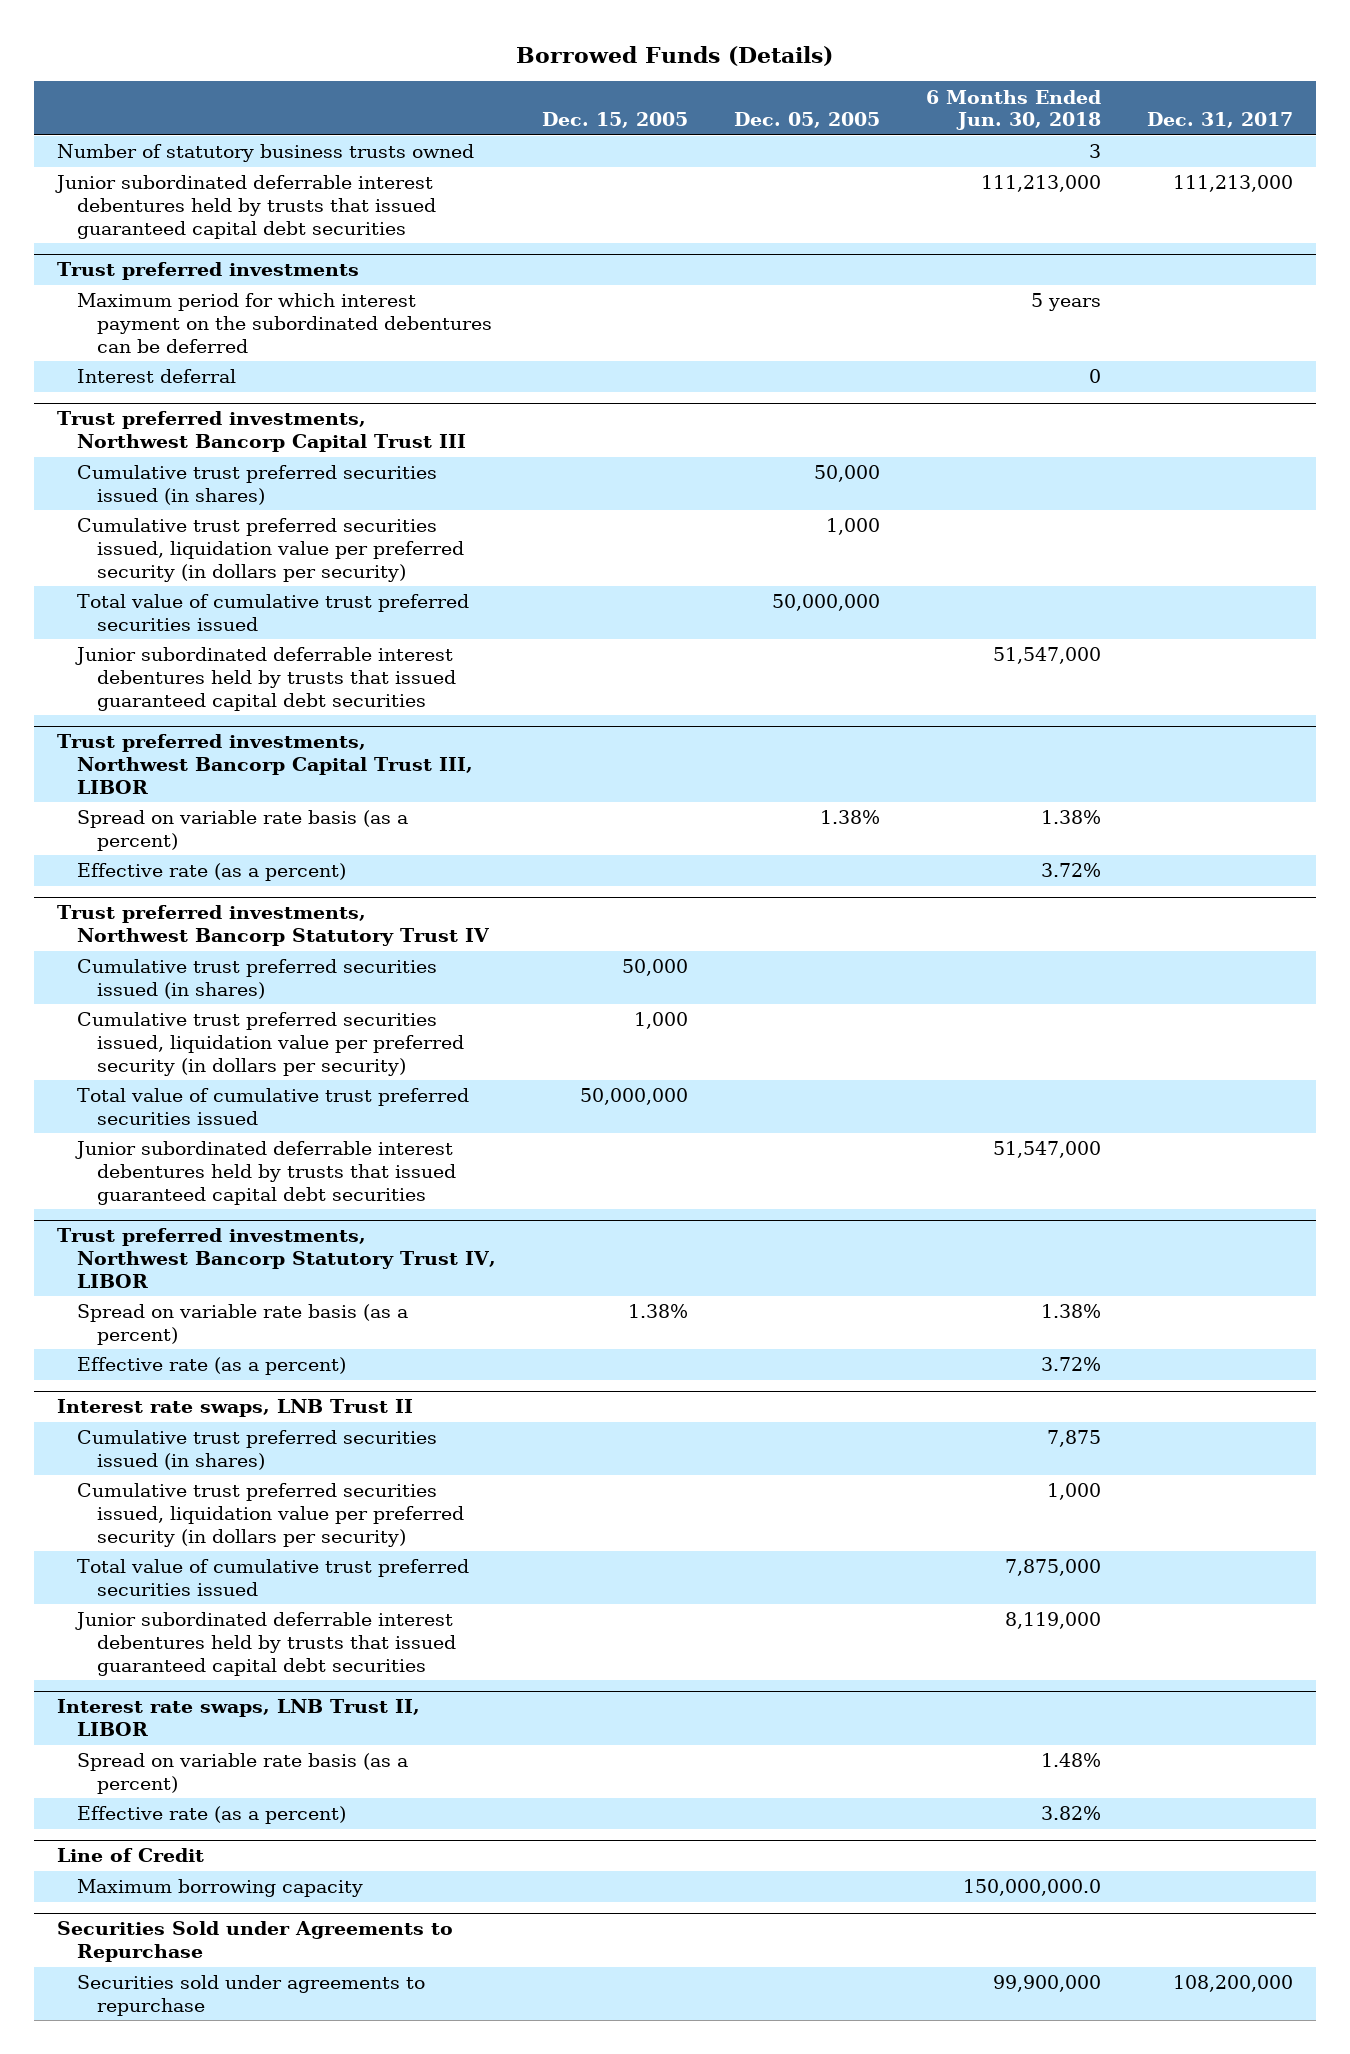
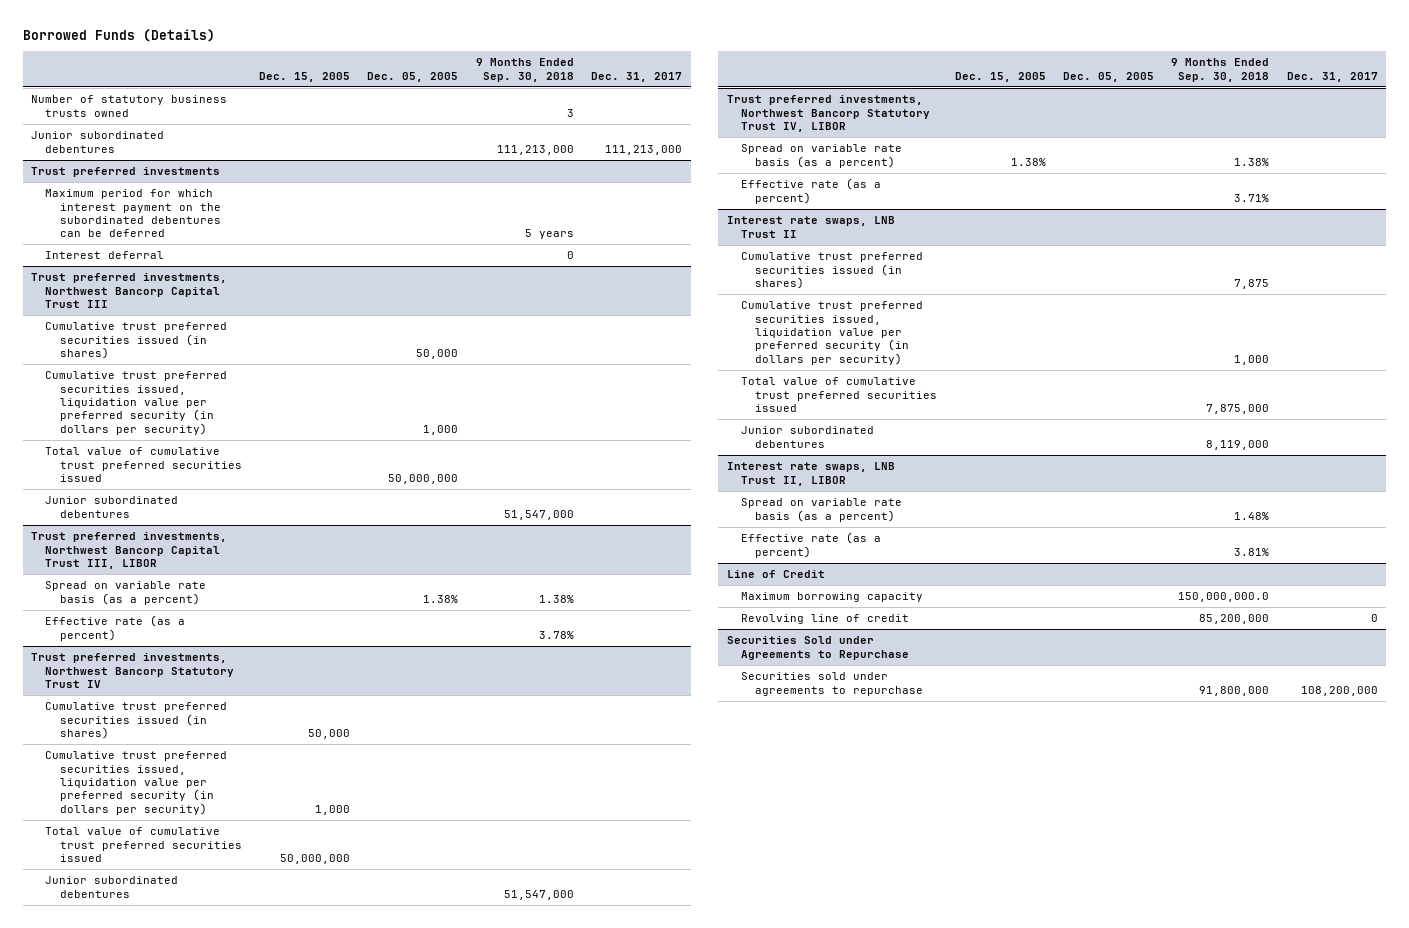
[926,89,1102,131] 6 Months Ended Jun. 30, 2018 -> none
none -> [475,58,574,82] 9 Months Ended Sep. 30, 2018
[54,175,437,239] Junior subordinated deferrable interest debentures held by trusts that issued guaranteed capital debt securities -> [31,131,165,153] Junior subordinated debentures
[75,647,457,711] Junior subordinated deferrable interest debentures held by trusts that issued guaranteed capital debt securities -> [45,496,179,518] Junior subordinated debentures
[75,1141,457,1205] Junior subordinated deferrable interest debentures held by trusts that issued guaranteed capital debt securities -> [45,876,179,898] Junior subordinated debentures
[75,1612,457,1676] Junior subordinated deferrable interest debentures held by trusts that issued guaranteed capital debt securities -> [741,426,875,448] Junior subordinated debentures
none -> [741,614,910,625] Revolving line of credit

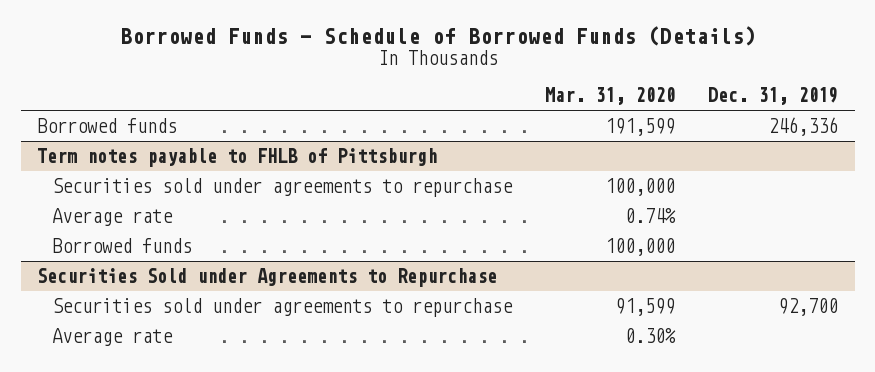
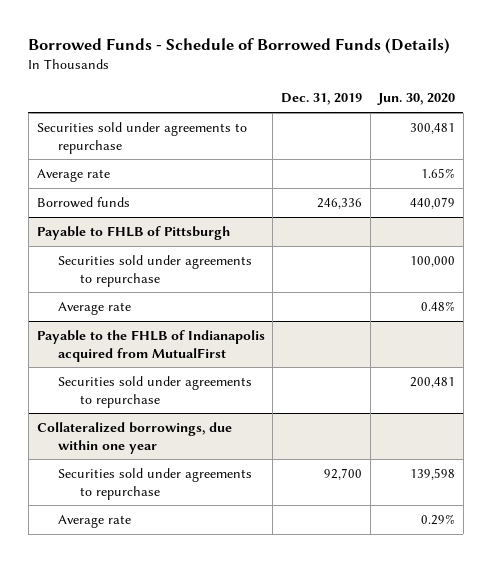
[545,87,676,106] Mar. 31, 2020 -> none
none -> [377,93,456,106] Jun. 30, 2020
none -> [36,121,247,154] Securities sold under agreements to repurchase
none -> [36,168,110,182] Average rate
[37,148,438,168] Term notes payable to FHLB of Pittsburgh -> none
[52,178,514,198] Securities sold under agreements to repurchase -> none
[52,208,174,227] Average rate -> none
[52,238,193,254] Borrowed funds -> none
none -> [36,225,230,240] Payable to FHLB of Pittsburgh
none -> [58,254,253,287] Securities sold under agreements to repurchase
none -> [58,301,132,315] Average rate
none -> [36,329,265,362] Payable to the FHLB of Indianapolis acquired from MutualFirst
none -> [58,375,253,408] Securities sold under agreements to repurchase
[37,268,498,288] Securities Sold under Agreements to Repurchase -> [36,421,232,454] Collateralized borrowings, due within one year

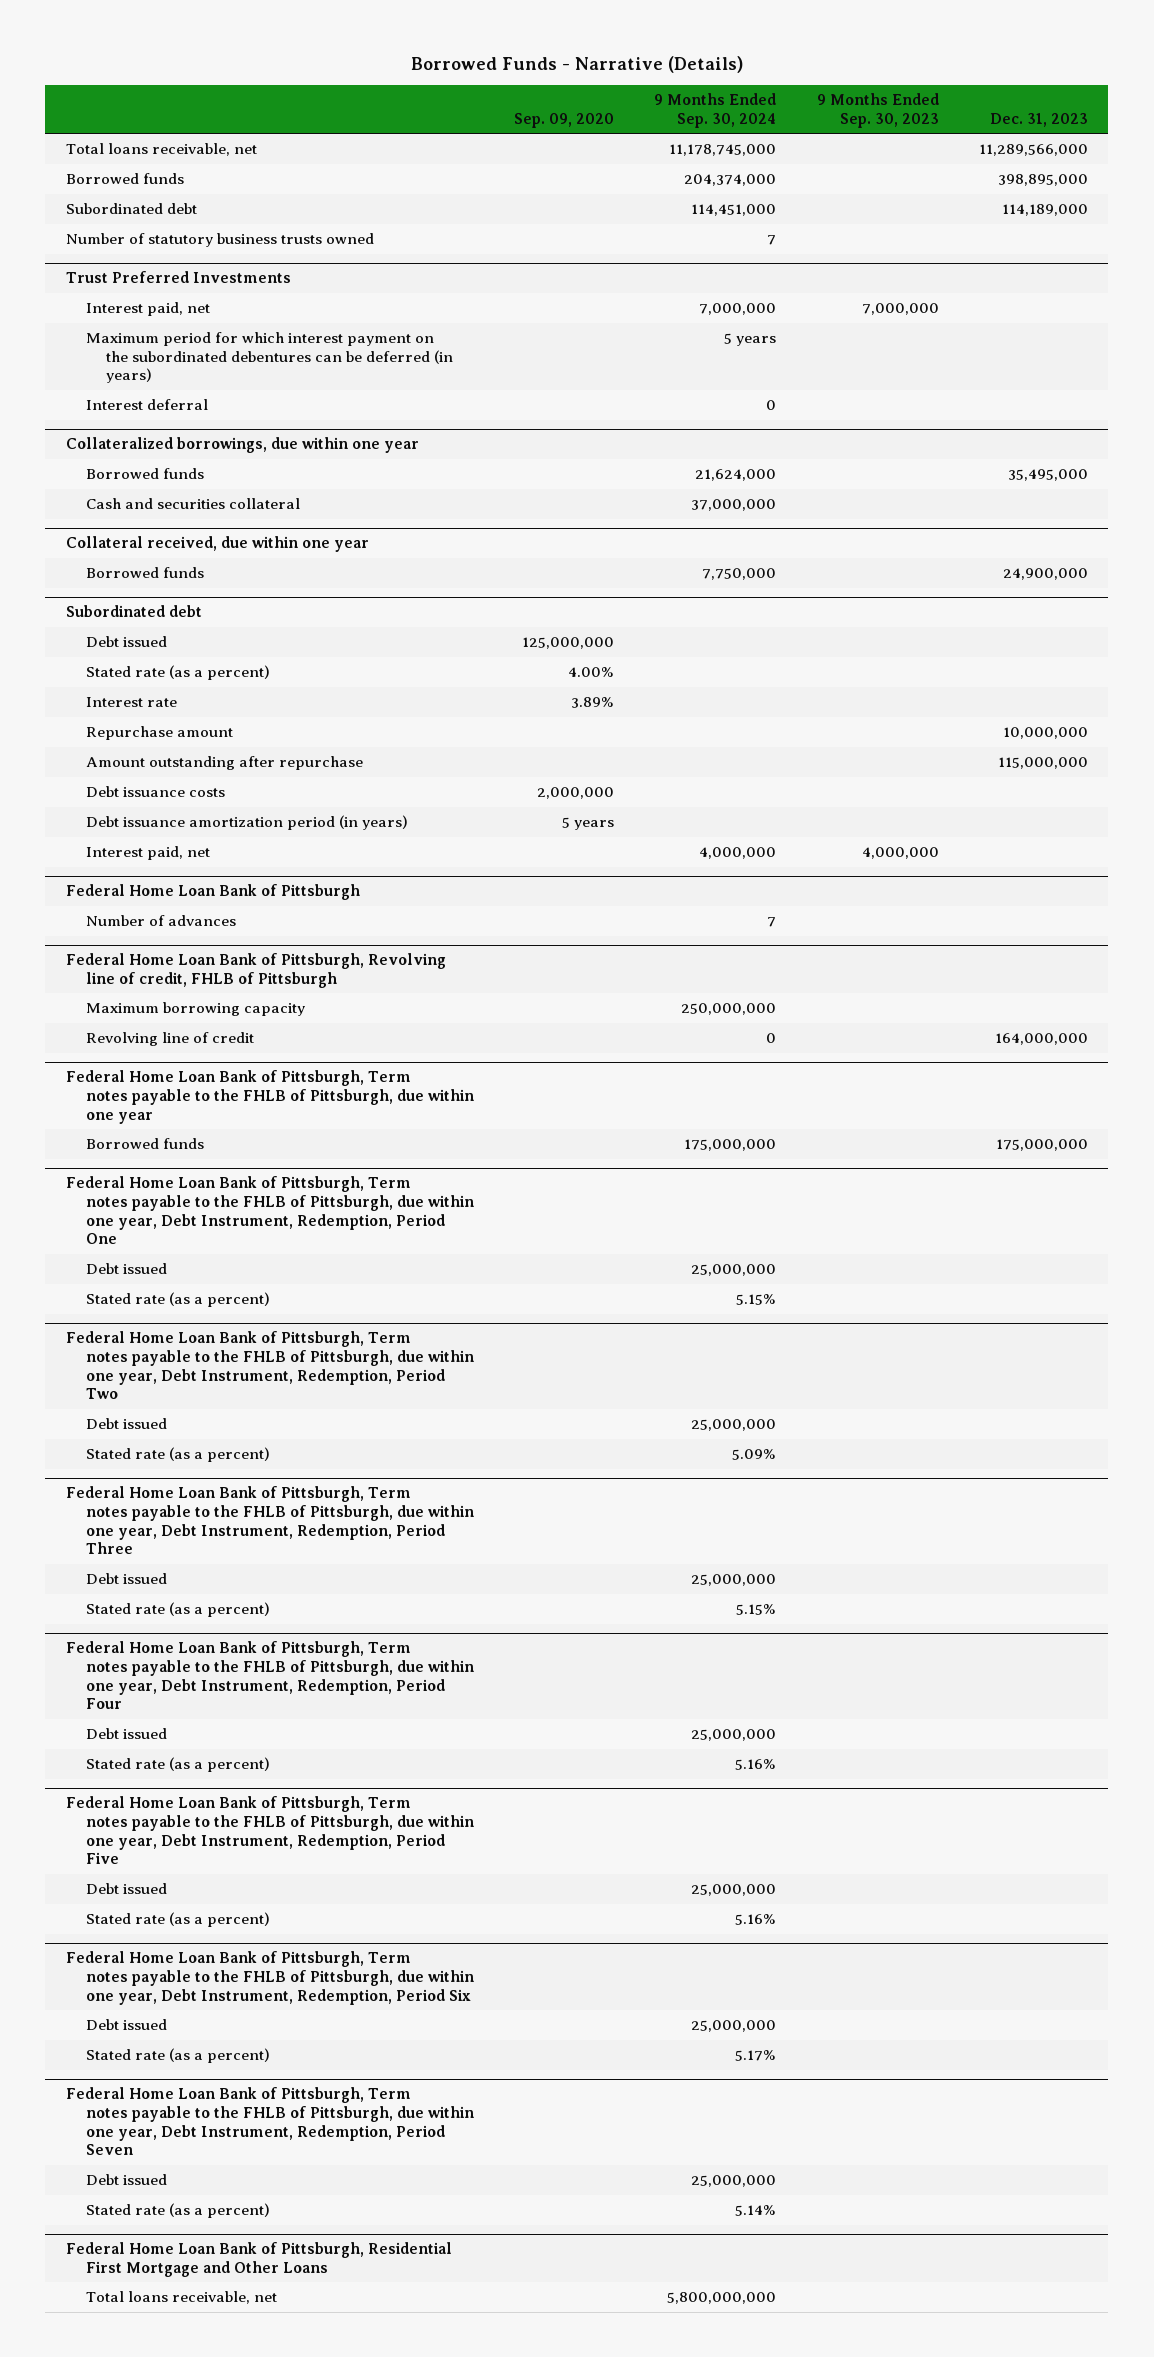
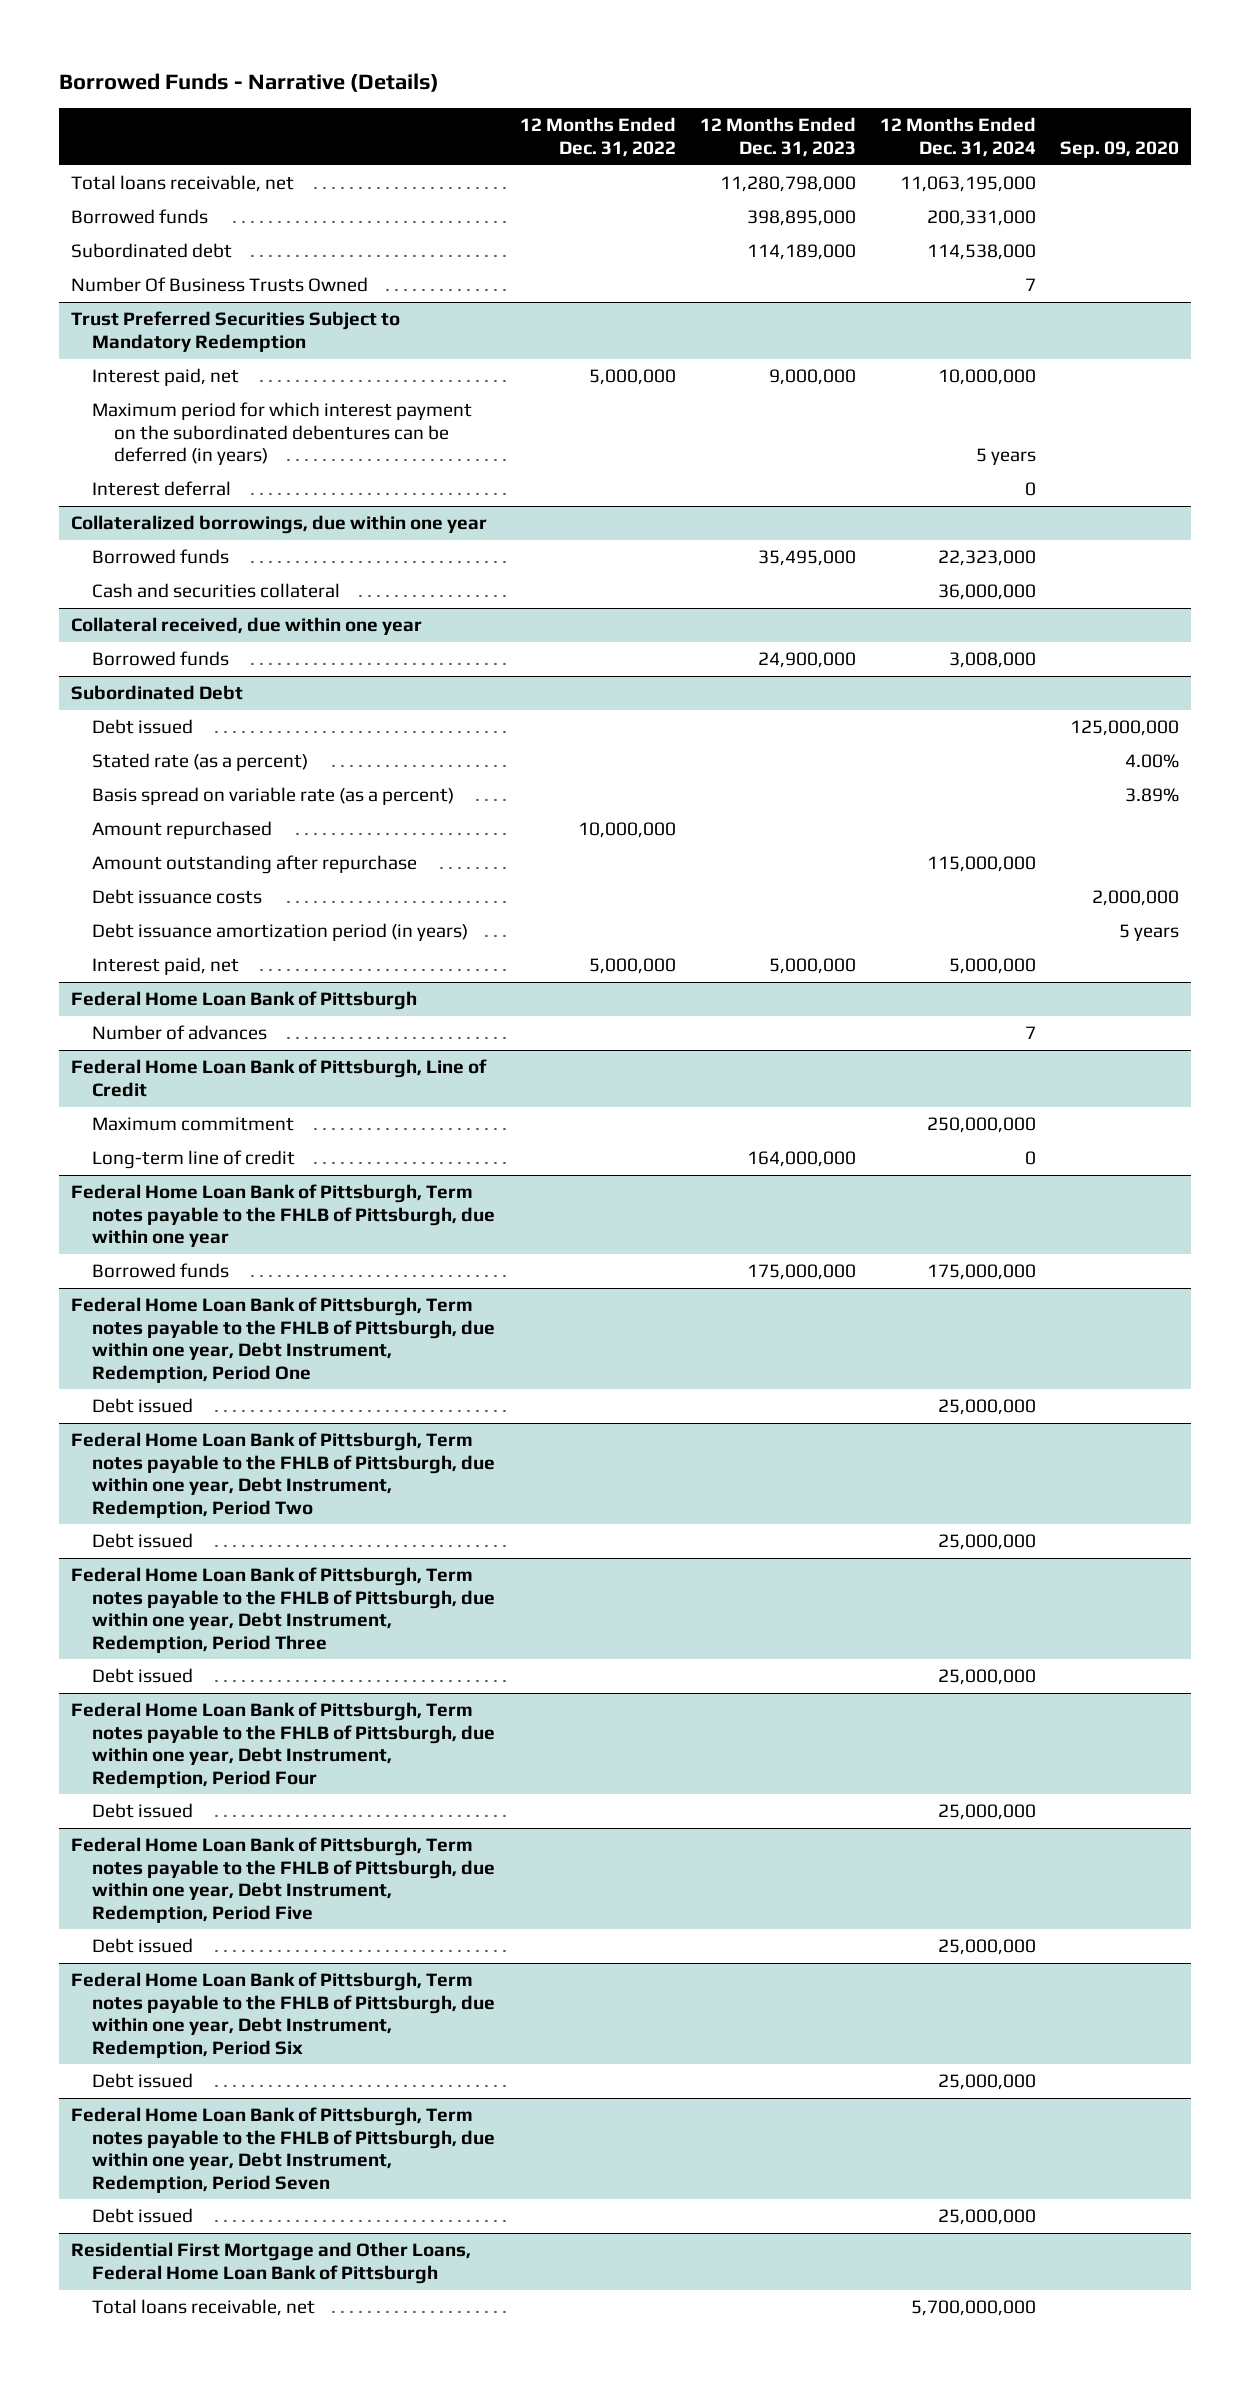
[654,93,777,128] 9 Months Ended Sep. 30, 2024 -> none
[816,93,939,128] 9 Months Ended Sep. 30, 2023 -> none
[990,112,1089,127] Dec. 31, 2023 -> none
none -> [519,117,676,157] 12 Months Ended Dec. 31, 2022
none -> [699,117,856,157] 12 Months Ended Dec. 31, 2023
none -> [879,117,1036,157] 12 Months Ended Dec. 31, 2024
[65,233,374,248] Number of statutory business trusts owned -> [70,277,368,293] Number Of Business Trusts Owned
[65,271,291,284] Trust Preferred Investments -> [70,311,400,352] Trust Preferred Securities Subject to Mandatory Redemption
[65,605,202,618] Subordinated debt -> [70,685,243,701] Subordinated Debt
[85,697,177,708] Interest rate -> [92,787,455,806] Basis spread on variable rate (as a percent)
[85,726,233,741] Repurchase amount -> [92,821,273,840] Amount repurchased
[65,953,446,989] Federal Home Loan Bank of Pittsburgh, Revolving line of credit, FHLB of Pittsburgh -> [70,1059,487,1097] Federal Home Loan Bank of Pittsburgh, Line of Credit
[85,1002,305,1017] Maximum borrowing capacity -> [92,1117,295,1132] Maximum commitment
[85,1032,254,1047] Revolving line of credit -> [92,1150,296,1170] Long-term line of credit
[85,1292,270,1308] Stated rate (as a percent) -> none
[85,1447,270,1463] Stated rate (as a percent) -> none
[85,1602,270,1618] Stated rate (as a percent) -> none
[85,1757,270,1773] Stated rate (as a percent) -> none
[85,1912,270,1928] Stated rate (as a percent) -> none
[85,2048,270,2064] Stated rate (as a percent) -> none
[85,2203,270,2219] Stated rate (as a percent) -> none
[65,2242,452,2278] Federal Home Loan Bank of Pittsburgh, Residential First Mortgage and Other Loans -> [70,2242,471,2284] Residential First Mortgage and Other Loans, Federal Home Loan Bank of Pittsburgh

